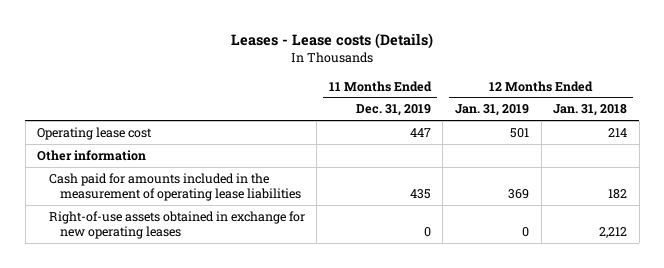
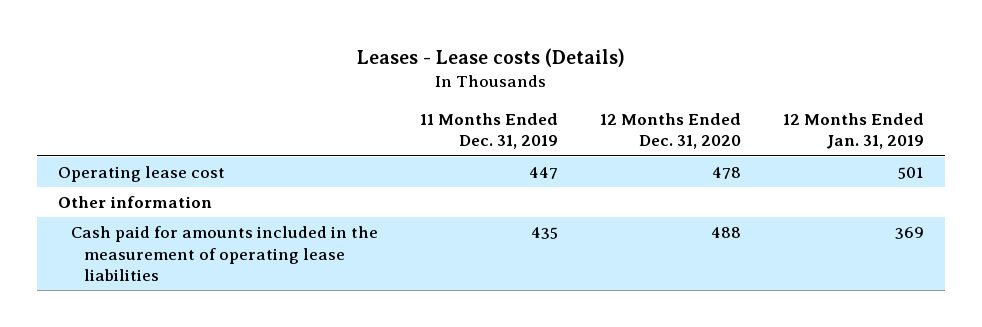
[553,104,628,117] Jan. 31, 2018 -> none
none -> [600,112,742,150] 12 Months Ended Dec. 31, 2020
[48,210,305,240] Right-of-use assets obtained in exchange for new operating leases -> none

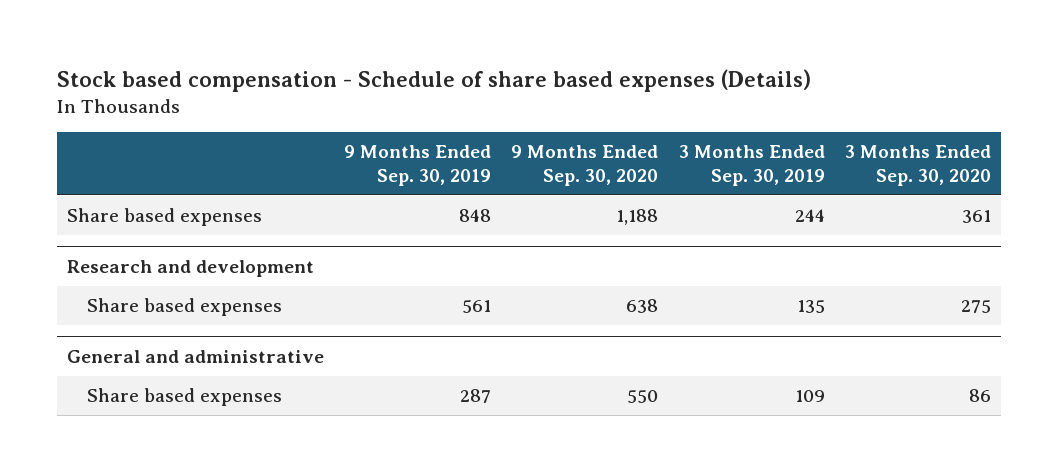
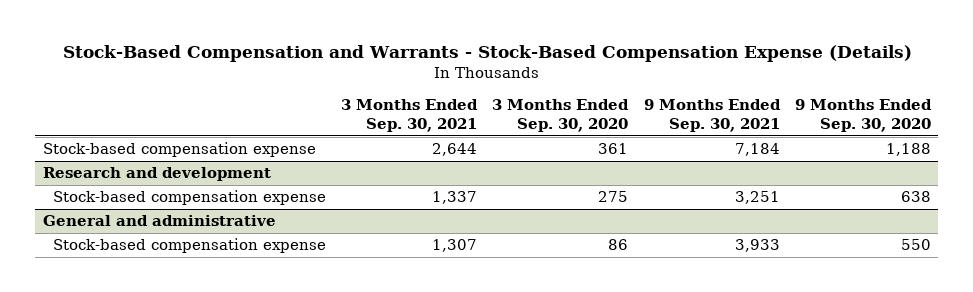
[57,69,812,93] Stock based compensation - Schedule of share based expenses (Details) -> [62,45,912,63] Stock-Based Compensation and Warrants - Stock-Based Compensation Expense (Details)
[344,145,492,186] 9 Months Ended Sep. 30, 2019 -> none
[678,145,825,186] 3 Months Ended Sep. 30, 2019 -> none
none -> [341,99,479,133] 3 Months Ended Sep. 30, 2021
none -> [643,99,781,133] 9 Months Ended Sep. 30, 2021
[67,208,263,227] Share based expenses -> [42,142,316,158] Stock-based compensation expense
[86,298,282,317] Share based expenses -> [53,190,327,206] Stock-based compensation expense
[86,388,282,407] Share based expenses -> [53,238,327,254] Stock-based compensation expense

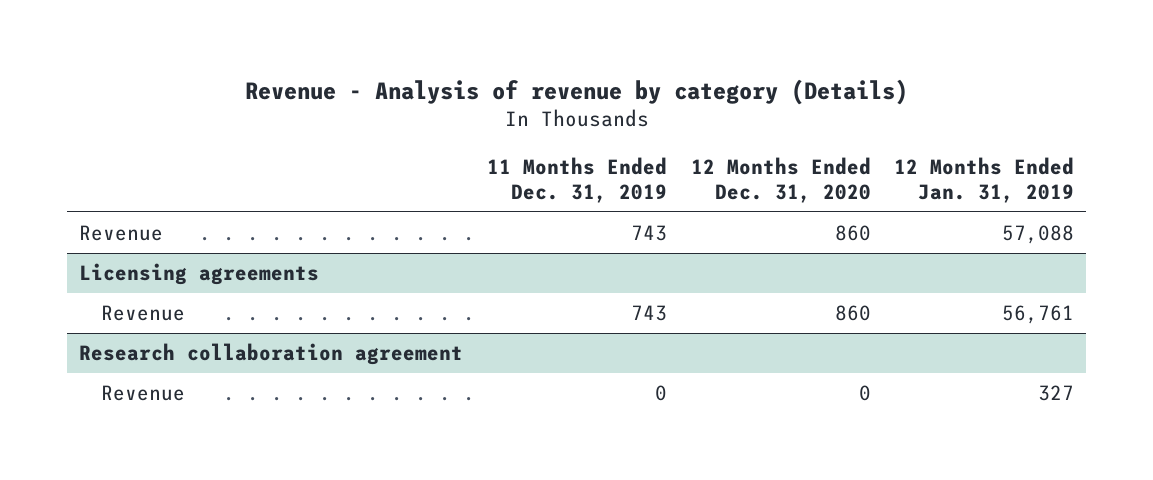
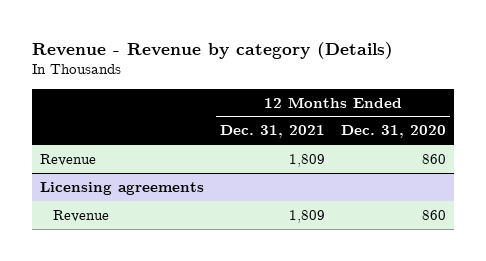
[244,78,908,105] Revenue - Analysis of revenue by category (Details) -> [31,41,393,59] Revenue - Revenue by category (Details)
[486,156,667,203] 11 Months Ended Dec. 31, 2019 -> none
[894,156,1075,203] 12 Months Ended Jan. 31, 2019 -> none
none -> [219,125,325,139] Dec. 31, 2021
[79,343,464,366] Research collaboration agreement -> none
[101,385,186,402] Revenue -> none

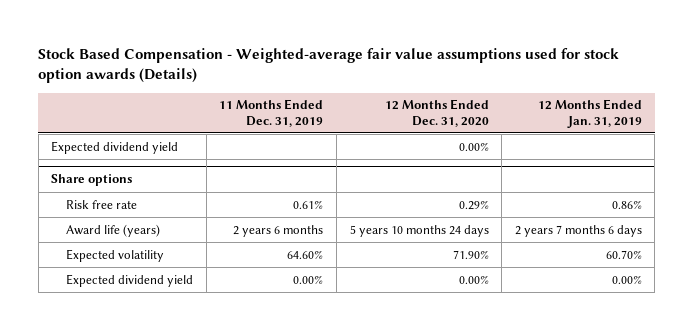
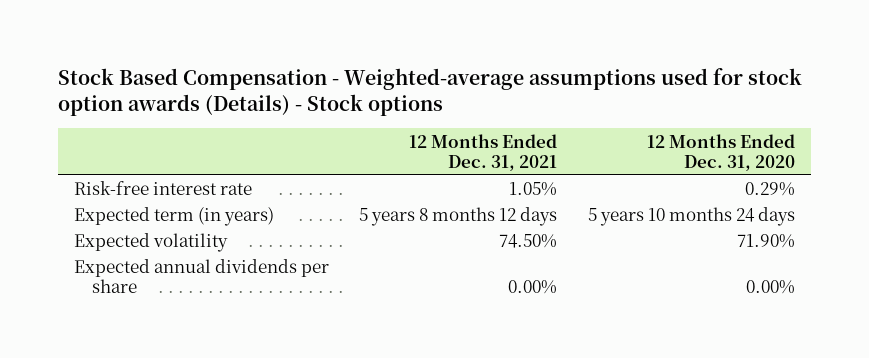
[38,47,620,84] Stock Based Compensation - Weighted-average fair value assumptions used for stock option awards (Details) -> [58,67,803,117] Stock Based Compensation - Weighted-average assumptions used for stock option awards (Details) - Stock options
[219,99,324,127] 11 Months Ended Dec. 31, 2019 -> none
[537,99,642,128] 12 Months Ended Jan. 31, 2019 -> none
none -> [409,133,558,171] 12 Months Ended Dec. 31, 2021
[51,140,179,154] Expected dividend yield -> none
[51,174,133,187] Share options -> none
[66,199,138,209] Risk free rate -> [73,181,252,196] Risk-free interest rate
[66,223,161,237] Award life (years) -> [73,207,274,227] Expected term (in years)
[66,273,194,287] Expected dividend yield -> [73,259,329,294] Expected annual dividends per share

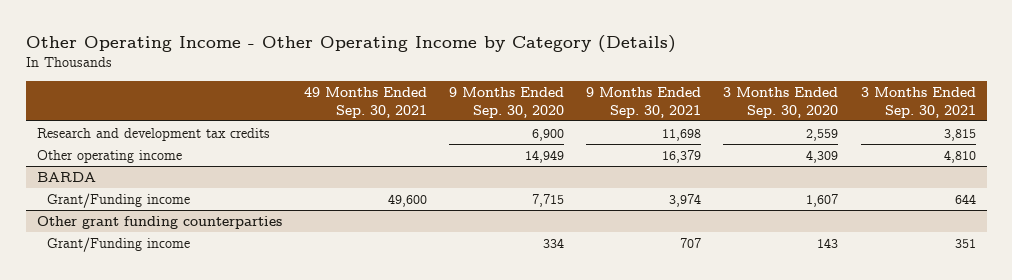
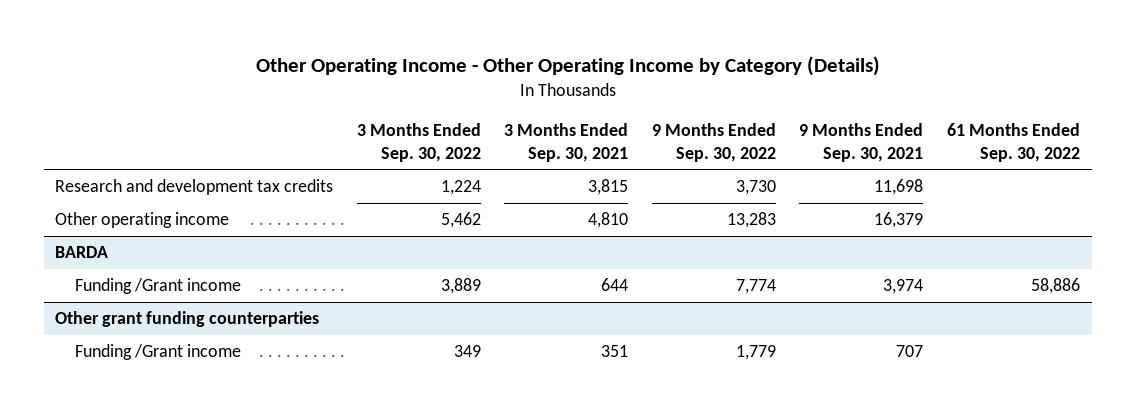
[303,87,427,118] 49 Months Ended Sep. 30, 2021 -> none
[449,87,565,118] 9 Months Ended Sep. 30, 2020 -> none
[723,87,839,118] 3 Months Ended Sep. 30, 2020 -> none
none -> [356,123,481,162] 3 Months Ended Sep. 30, 2022
none -> [651,123,776,162] 9 Months Ended Sep. 30, 2022
none -> [946,123,1080,162] 61 Months Ended Sep. 30, 2022
[46,193,190,209] Grant/Funding income -> [75,278,242,295] Funding /Grant income
[46,237,190,253] Grant/Funding income -> [75,344,242,361] Funding /Grant income

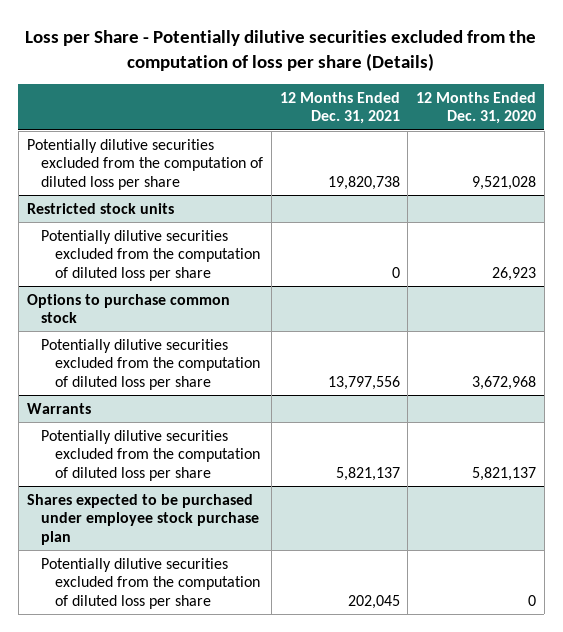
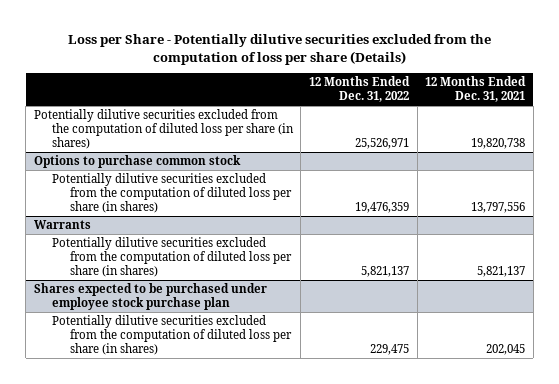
[416,91,537,125] 12 Months Ended Dec. 31, 2020 -> none
none -> [309,76,411,103] 12 Months Ended Dec. 31, 2022
[26,202,174,214] Restricted stock units -> none
[41,229,261,281] Potentially dilutive securities excluded from the computation of diluted loss per share -> none
[26,138,264,190] Potentially dilutive securities excluded from the computation of diluted loss per share -> [34,109,294,149] Potentially dilutive securities excluded from the computation of diluted loss per share (in shares)
[41,338,261,390] Potentially dilutive securities excluded from the computation of diluted loss per share -> [51,173,292,213] Potentially dilutive securities excluded from the computation of diluted loss per share (in shares)
[41,429,261,481] Potentially dilutive securities excluded from the computation of diluted loss per share -> [51,237,292,277] Potentially dilutive securities excluded from the computation of diluted loss per share (in shares)
[41,557,261,609] Potentially dilutive securities excluded from the computation of diluted loss per share -> [51,315,292,355] Potentially dilutive securities excluded from the computation of diluted loss per share (in shares)

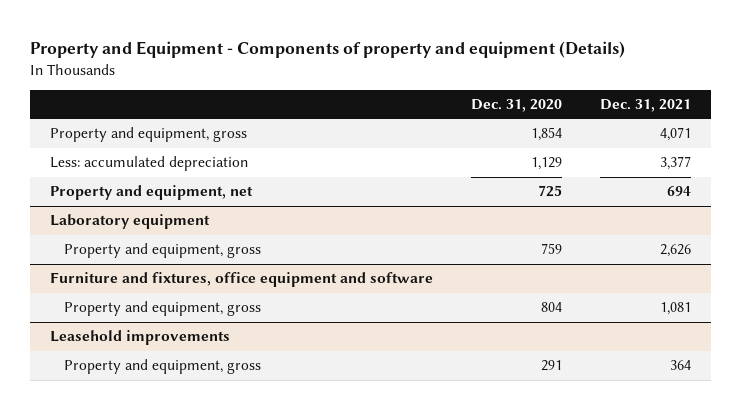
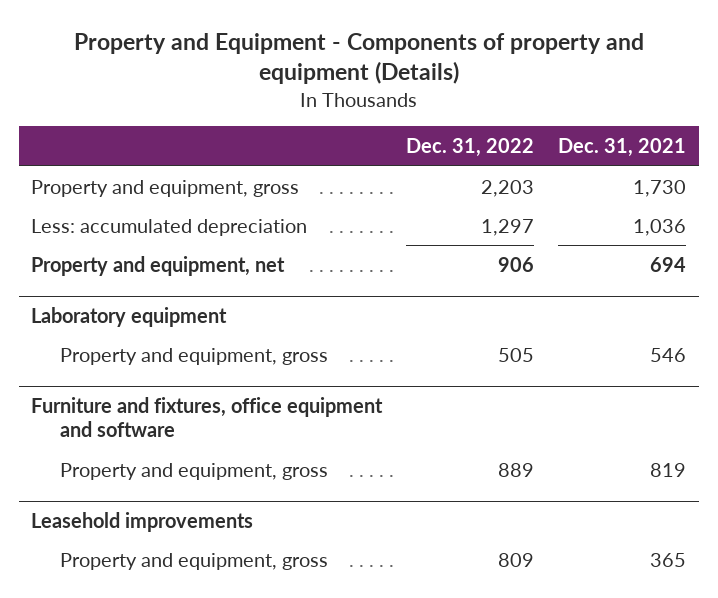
[470,99,562,113] Dec. 31, 2020 -> none
none -> [406,138,535,158] Dec. 31, 2022
[660,127,692,142] 4,071 -> [633,179,687,197] 1,730
[660,156,692,171] 3,377 -> [633,218,687,236] 1,036
[660,244,692,258] 2,626 -> [650,347,687,362] 546
[660,302,692,316] 1,081 -> [650,462,687,477] 819
[670,360,692,371] 364 -> [650,552,687,567] 365

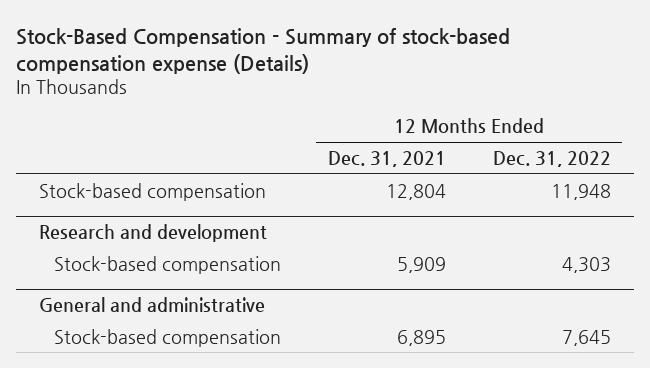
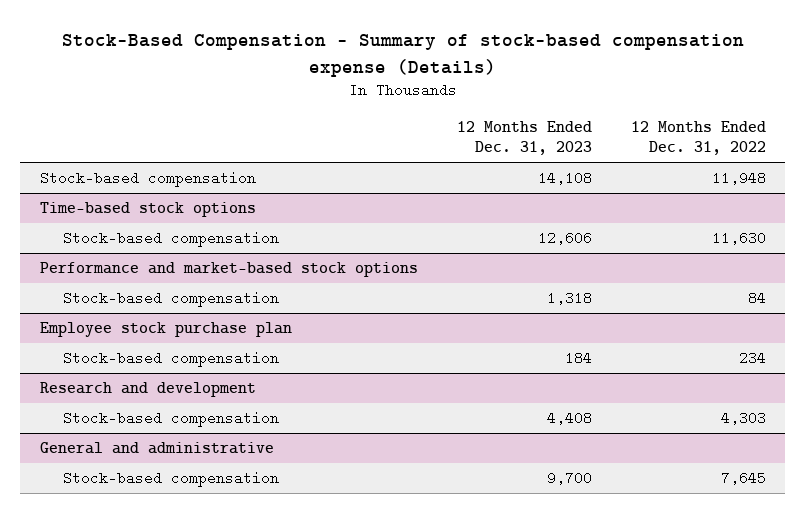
[327,150,446,167] Dec. 31, 2021 -> none
none -> [456,121,592,156] 12 Months Ended Dec. 31, 2023
none -> [39,202,256,218] Time-based stock options
none -> [62,231,279,248] Stock-based compensation
none -> [39,262,418,278] Performance and market-based stock options
none -> [62,291,279,308] Stock-based compensation
none -> [39,322,292,338] Employee stock purchase plan
none -> [62,351,279,368] Stock-based compensation

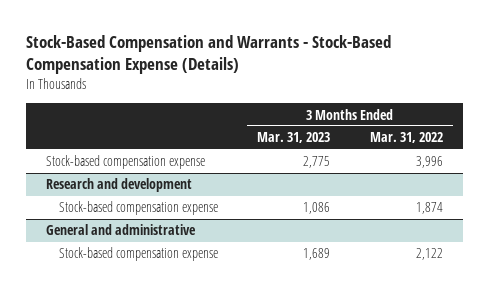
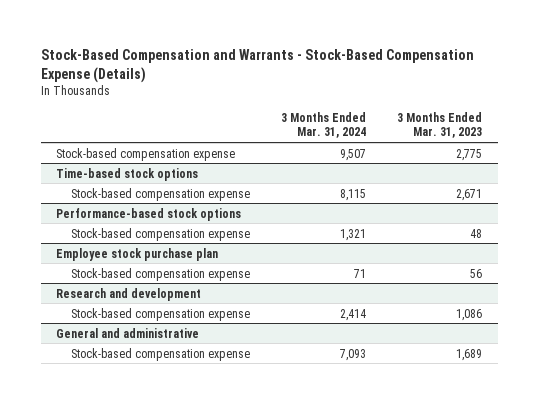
[370,132,444,144] Mar. 31, 2022 -> none
none -> [281,111,367,139] 3 Months Ended Mar. 31, 2024
none -> [56,167,199,181] Time-based stock options
none -> [71,187,251,201] Stock-based compensation expense
none -> [56,207,242,221] Performance-based stock options
none -> [71,227,251,241] Stock-based compensation expense
none -> [56,247,219,261] Employee stock purchase plan
none -> [71,267,251,281] Stock-based compensation expense

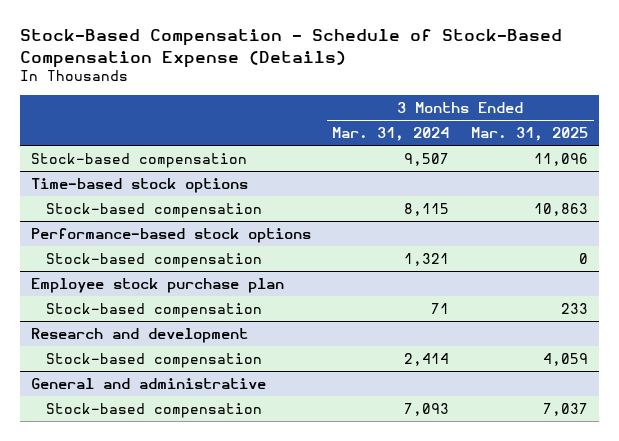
[40,48,474,83] Stock-Based Compensation and Warrants - Stock-Based Compensation Expense (Details) -> [19,29,562,68] Stock-Based Compensation - Schedule of Stock-Based Compensation Expense (Details)
[397,111,483,139] 3 Months Ended Mar. 31, 2023 -> none
none -> [471,126,589,141] Mar. 31, 2025
[56,147,236,161] Stock-based compensation expense -> [30,152,247,168] Stock-based compensation
[71,187,251,201] Stock-based compensation expense -> [45,202,262,218] Stock-based compensation
[71,227,251,241] Stock-based compensation expense -> [45,252,262,268] Stock-based compensation
[71,267,251,281] Stock-based compensation expense -> [45,302,262,318] Stock-based compensation
[71,307,251,321] Stock-based compensation expense -> [45,352,262,368] Stock-based compensation
[71,347,251,361] Stock-based compensation expense -> [45,402,262,418] Stock-based compensation

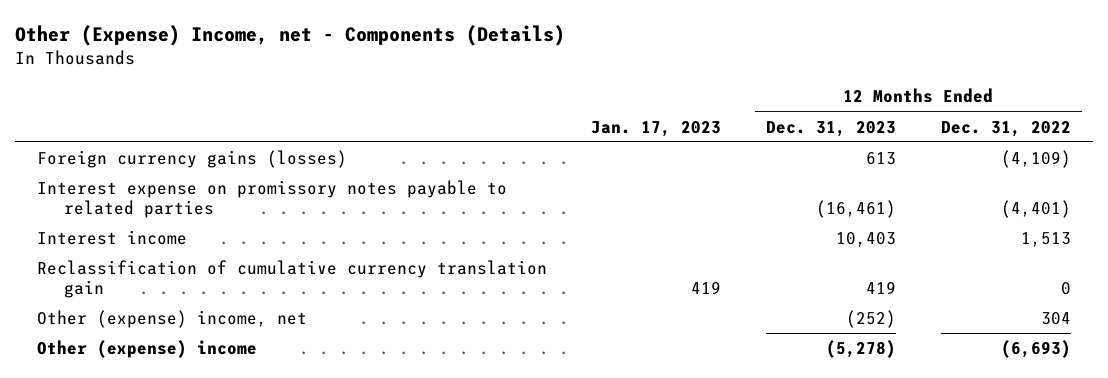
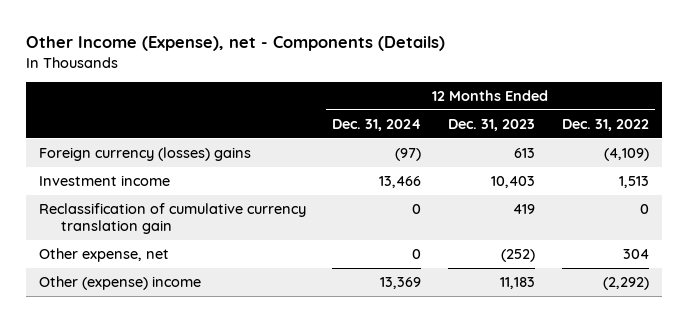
[14,25,565,47] Other (Expense) Income, net - Components (Details) -> [25,36,445,52] Other Income (Expense), net - Components (Details)
[591,120,722,137] Jan. 17, 2023 -> none
none -> [332,118,422,131] Dec. 31, 2024
[36,180,507,218] Interest expense on promissory notes payable to related parties -> none
[36,150,347,169] Foreign currency gains (losses) -> [38,146,251,161] Foreign currency (losses) gains
[36,230,187,246] Interest income -> [38,174,170,186] Investment income
[36,310,307,329] Other (expense) income, net -> [38,247,169,262] Other expense, net
[826,340,897,359] (5,278) -> [499,276,535,289] 11,183
[1000,340,1071,359] (6,693) -> [602,276,649,290] (2,292)

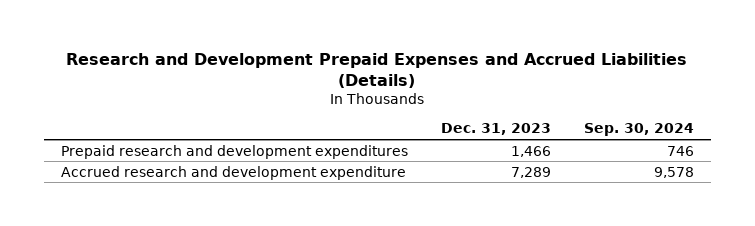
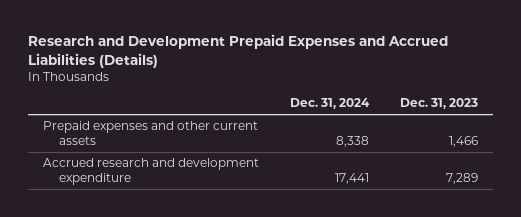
[584,123,695,137] Sep. 30, 2024 -> none
none -> [290,98,371,110] Dec. 31, 2024
[60,144,408,159] Prepaid research and development expenditures -> [43,121,259,146] Prepaid expenses and other current assets

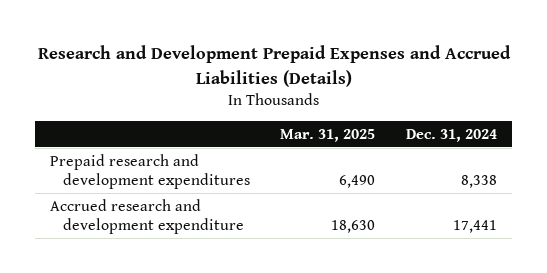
[399,98,478,110] Dec. 31, 2023 -> none
none -> [280,128,376,142] Mar. 31, 2025
[43,121,259,146] Prepaid expenses and other current assets -> [50,153,250,190] Prepaid research and development expenditures

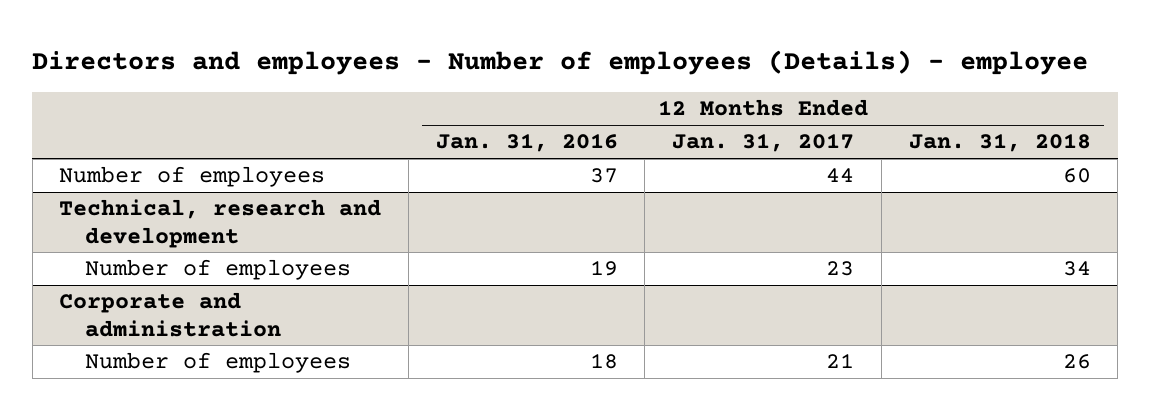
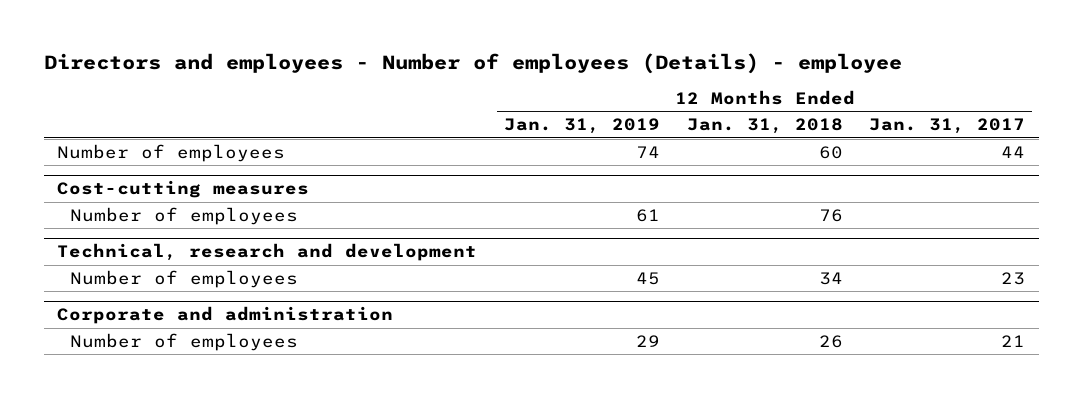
[435,133,618,153] Jan. 31, 2016 -> none
none -> [503,118,660,135] Jan. 31, 2019
none -> [57,180,310,199] Cost-cutting measures
none -> [70,206,299,225] Number of employees

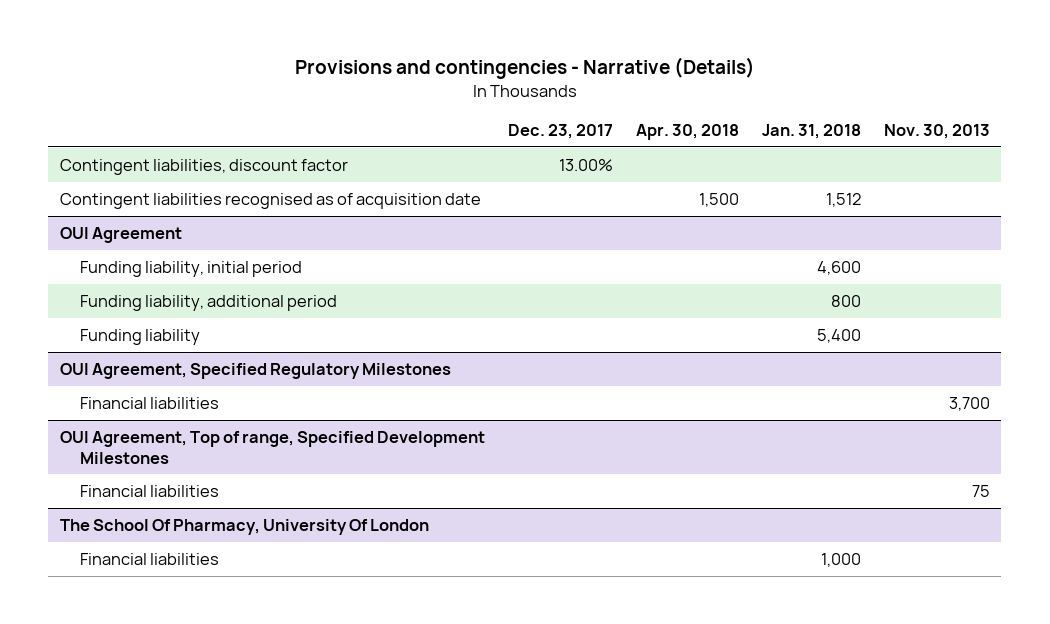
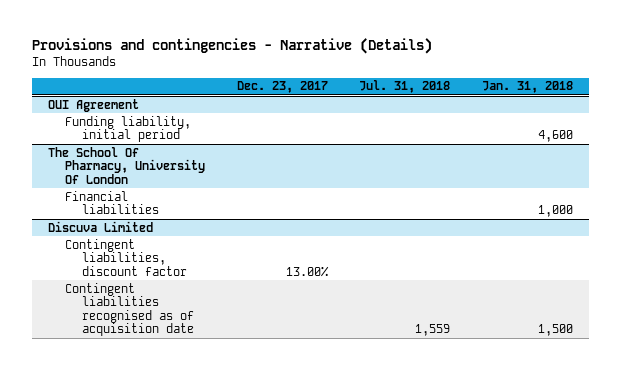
[635,124,739,141] Apr. 30, 2018 -> none
[883,124,990,140] Nov. 30, 2013 -> none
none -> [359,80,451,94] Jul. 31, 2018
[59,158,348,175] Contingent liabilities, discount factor -> none
[59,192,481,209] Contingent liabilities recognised as of acquisition date -> none
[80,294,338,311] Funding liability, additional period -> none
[80,328,201,345] Funding liability -> none
[59,362,451,379] OUI Agreement, Specified Regulatory Milestones -> none
[80,396,220,409] Financial liabilities -> none
[59,430,485,464] OUI Agreement, Top of range, Specified Development Milestones -> none
[80,484,220,497] Financial liabilities -> none
none -> [47,220,153,232] Discuva Limited
none -> [64,238,187,276] Contingent liabilities, discount factor
none -> [64,282,194,337] Contingent liabilities recognised as of acquisition date

